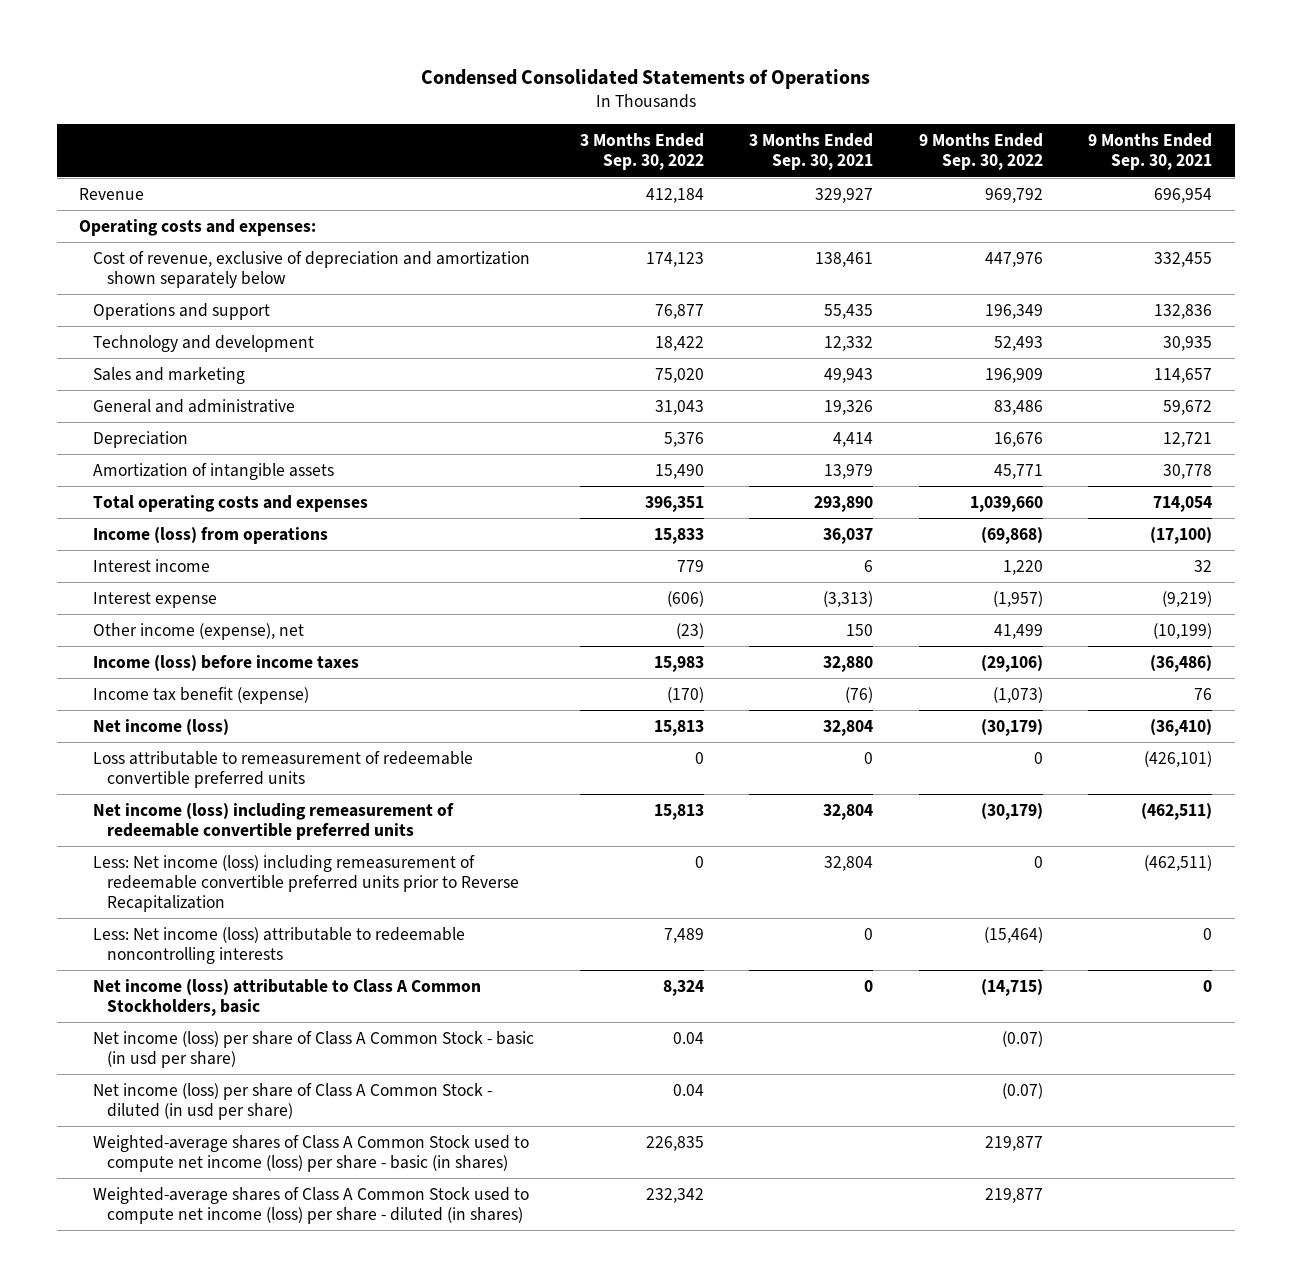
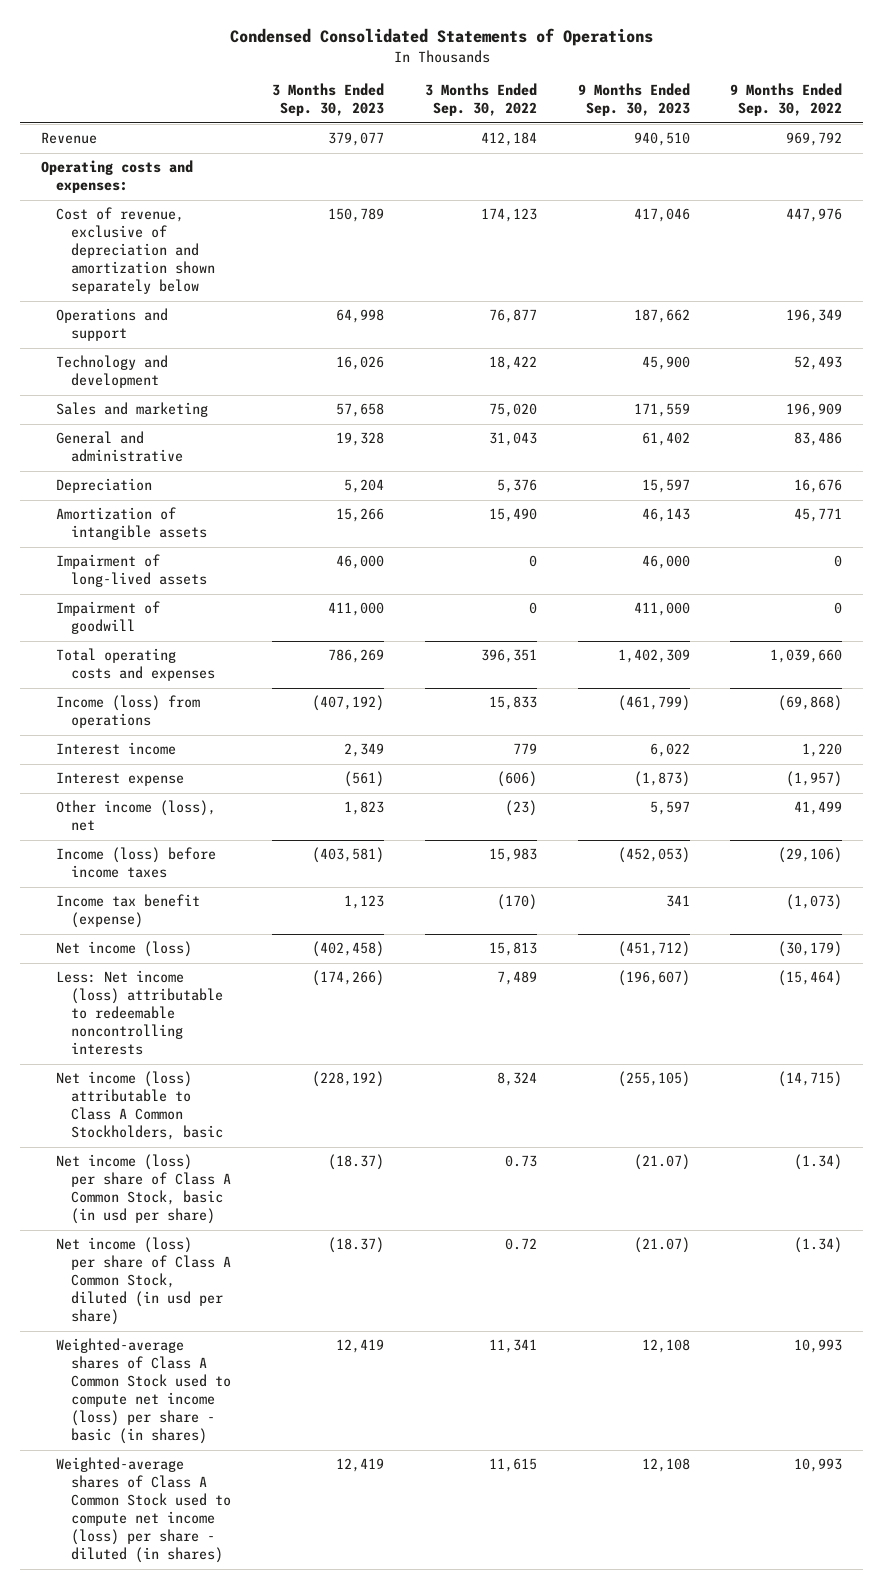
[749,133,874,171] 3 Months Ended Sep. 30, 2021 -> none
[1088,133,1213,171] 9 Months Ended Sep. 30, 2021 -> none
none -> [271,83,384,117] 3 Months Ended Sep. 30, 2023
none -> [577,83,690,117] 9 Months Ended Sep. 30, 2023
none -> [55,554,208,588] Impairment of long-lived assets
none -> [55,601,160,635] Impairment of goodwill
[93,622,305,640] Other income (expense), net -> [55,800,216,832] Other income (loss), net
[93,750,474,788] Loss attributable to remeasurement of redeemable convertible preferred units -> none
[93,802,455,840] Net income (loss) including remeasurement of redeemable convertible preferred units -> none
[93,854,520,912] Less: Net income (loss) including remeasurement of redeemable convertible preferred units prior to Reverse Recapitalization -> none
[93,1030,535,1068] Net income (loss) per share of Class A Common Stock - basic (in usd per share) -> [55,1154,232,1225] Net income (loss) per share of Class A Common Stock, basic (in usd per share)
[672,1031,704,1044] 0.04 -> [504,1155,537,1168] 0.73
[1001,1030,1043,1047] (0.07) -> [794,1154,843,1171] (1.34)
[93,1082,493,1120] Net income (loss) per share of Class A Common Stock - diluted (in usd per share) -> [55,1237,232,1326] Net income (loss) per share of Class A Common Stock, diluted (in usd per share)
[672,1083,704,1096] 0.04 -> [504,1238,537,1251] 0.72
[1001,1082,1043,1099] (0.07) -> [794,1237,843,1254] (1.34)
[645,1135,704,1151] 226,835 -> [488,1339,537,1354] 11,341
[984,1135,1043,1151] 219,877 -> [794,1339,843,1354] 10,993
[645,1187,704,1203] 232,342 -> [488,1458,537,1473] 11,615
[984,1187,1043,1203] 219,877 -> [794,1458,843,1473] 10,993

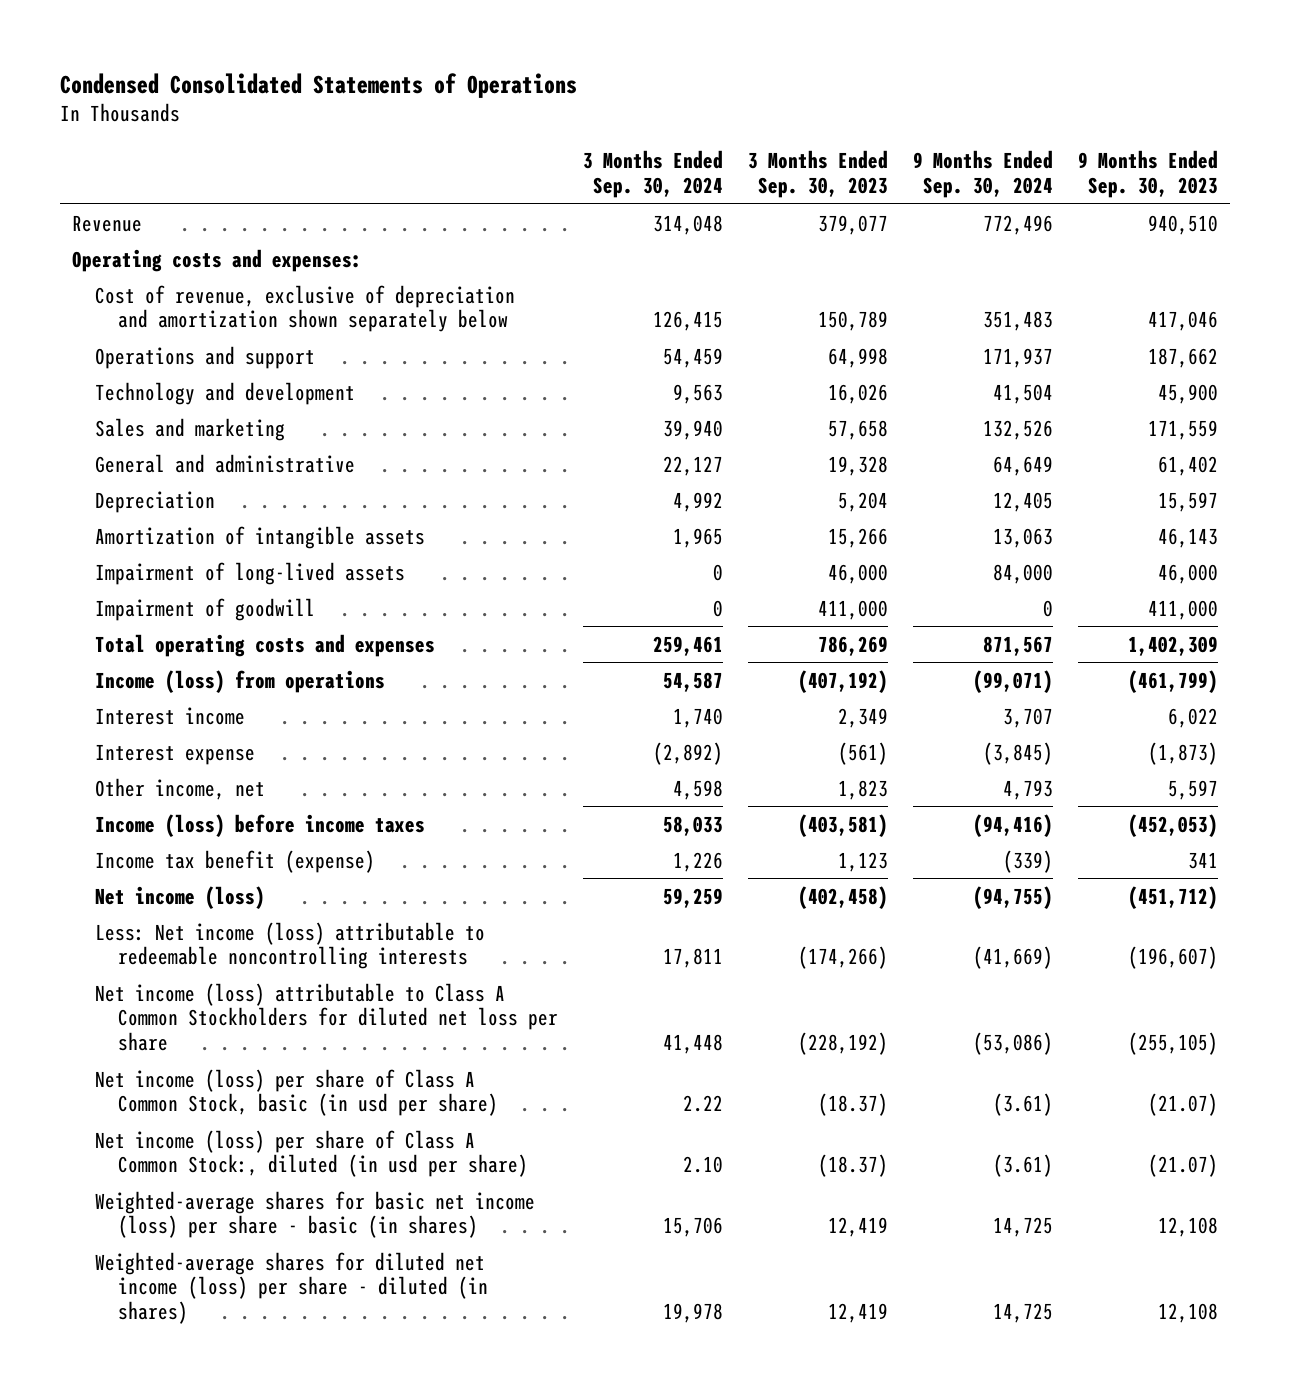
[424,83,537,117] 3 Months Ended Sep. 30, 2022 -> none
[730,83,843,117] 9 Months Ended Sep. 30, 2022 -> none
none -> [582,150,723,199] 3 Months Ended Sep. 30, 2024
none -> [912,150,1053,199] 9 Months Ended Sep. 30, 2024
[55,800,216,832] Other income (loss), net -> [94,777,265,800] Other income, net
[55,1071,224,1141] Net income (loss) attributable to Class A Common Stockholders, basic -> [94,982,558,1052] Net income (loss) attributable to Class A Common Stockholders for diluted net loss per share
[55,1237,232,1326] Net income (loss) per share of Class A Common Stock, diluted (in usd per share) -> [94,1129,528,1178] Net income (loss) per share of Class A Common Stock:, diluted (in usd per share)
[55,1338,232,1445] Weighted-average shares of Class A Common Stock used to compute net income (loss) per share - basic (in shares) -> [94,1190,535,1239] Weighted-average shares for basic net income (loss) per share - basic (in shares)
[55,1457,232,1564] Weighted-average shares of Class A Common Stock used to compute net income (loss) per share - diluted (in shares) -> [94,1251,488,1325] Weighted-average shares for diluted net income (loss) per share - diluted (in shares)

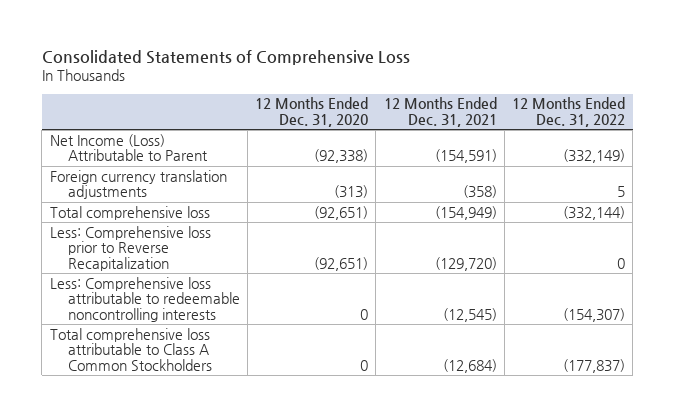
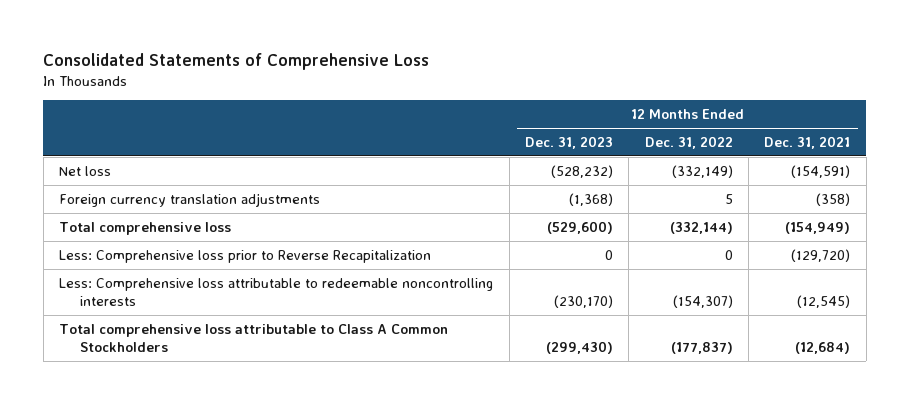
[255,97,369,128] 12 Months Ended Dec. 31, 2020 -> none
none -> [524,135,613,149] Dec. 31, 2023
[49,133,208,162] Net Income (Loss) Attributable to Parent -> [59,165,112,176] Net loss

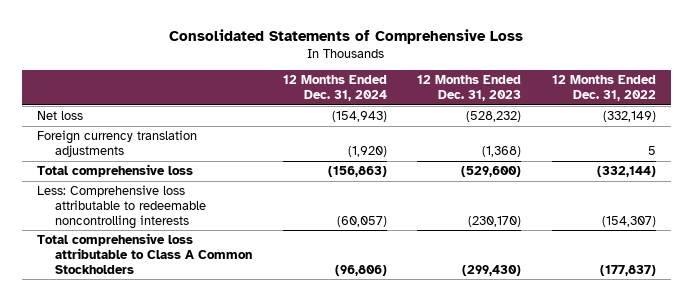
[764,135,851,149] Dec. 31, 2021 -> none
none -> [282,75,387,102] 12 Months Ended Dec. 31, 2024
[59,249,432,263] Less: Comprehensive loss prior to Reverse Recapitalization -> none

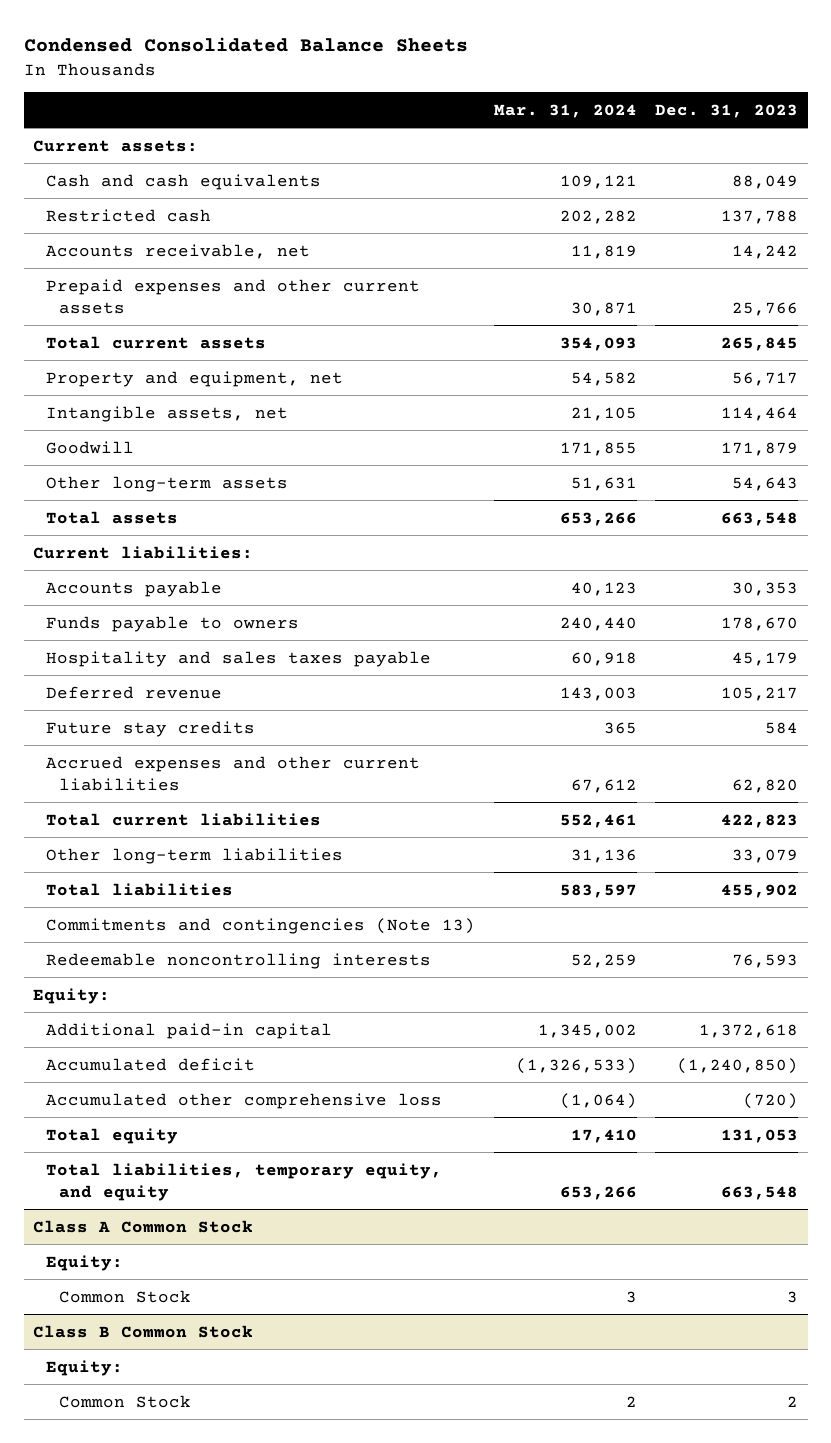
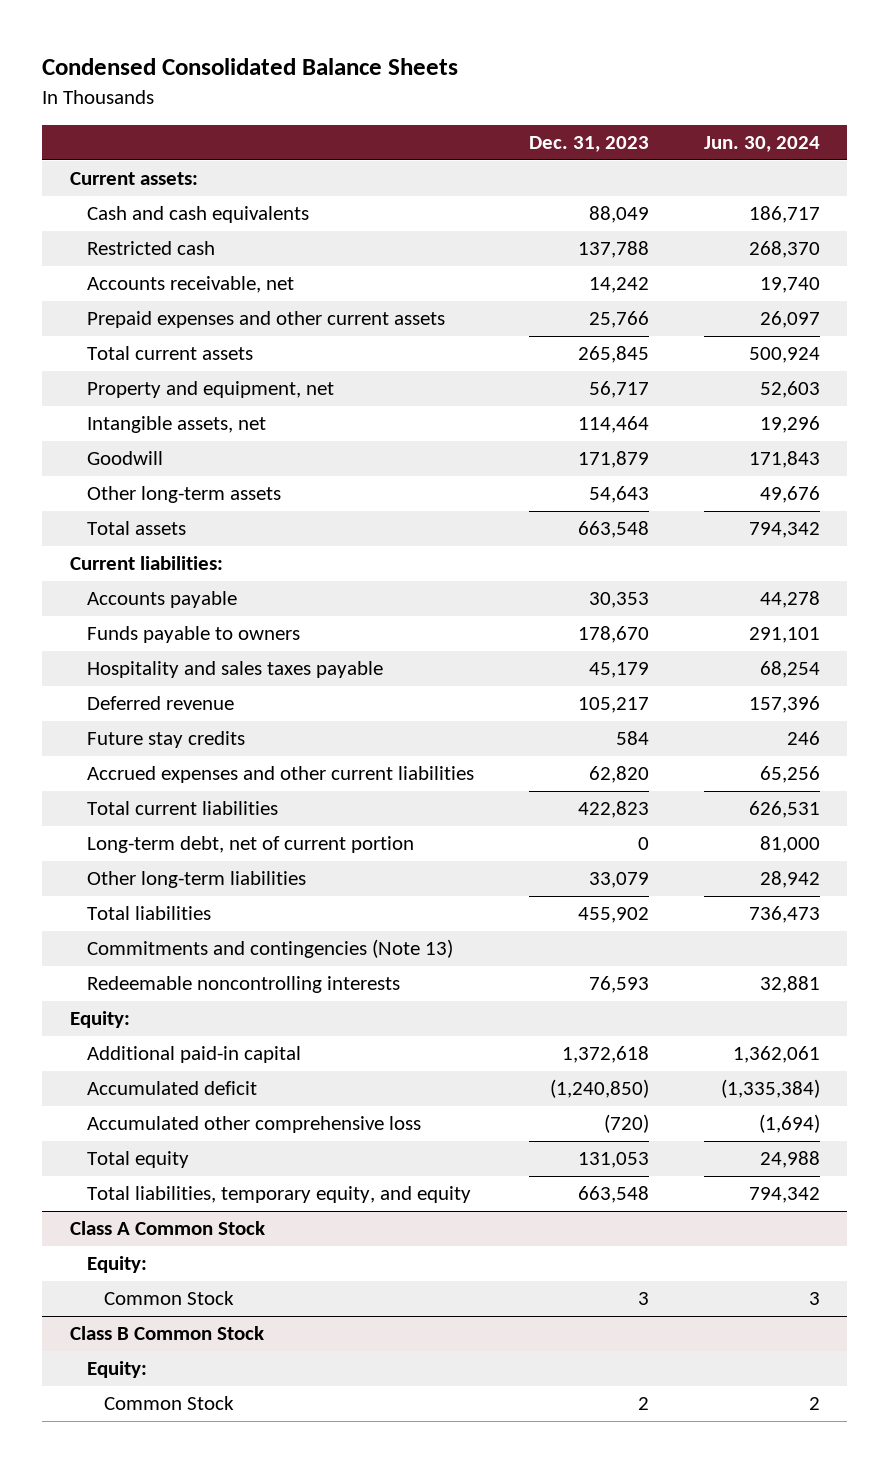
[493,103,637,118] Mar. 31, 2024 -> none
none -> [703,136,820,153] Jun. 30, 2024
none -> [86,836,414,854] Long-term debt, net of current portion

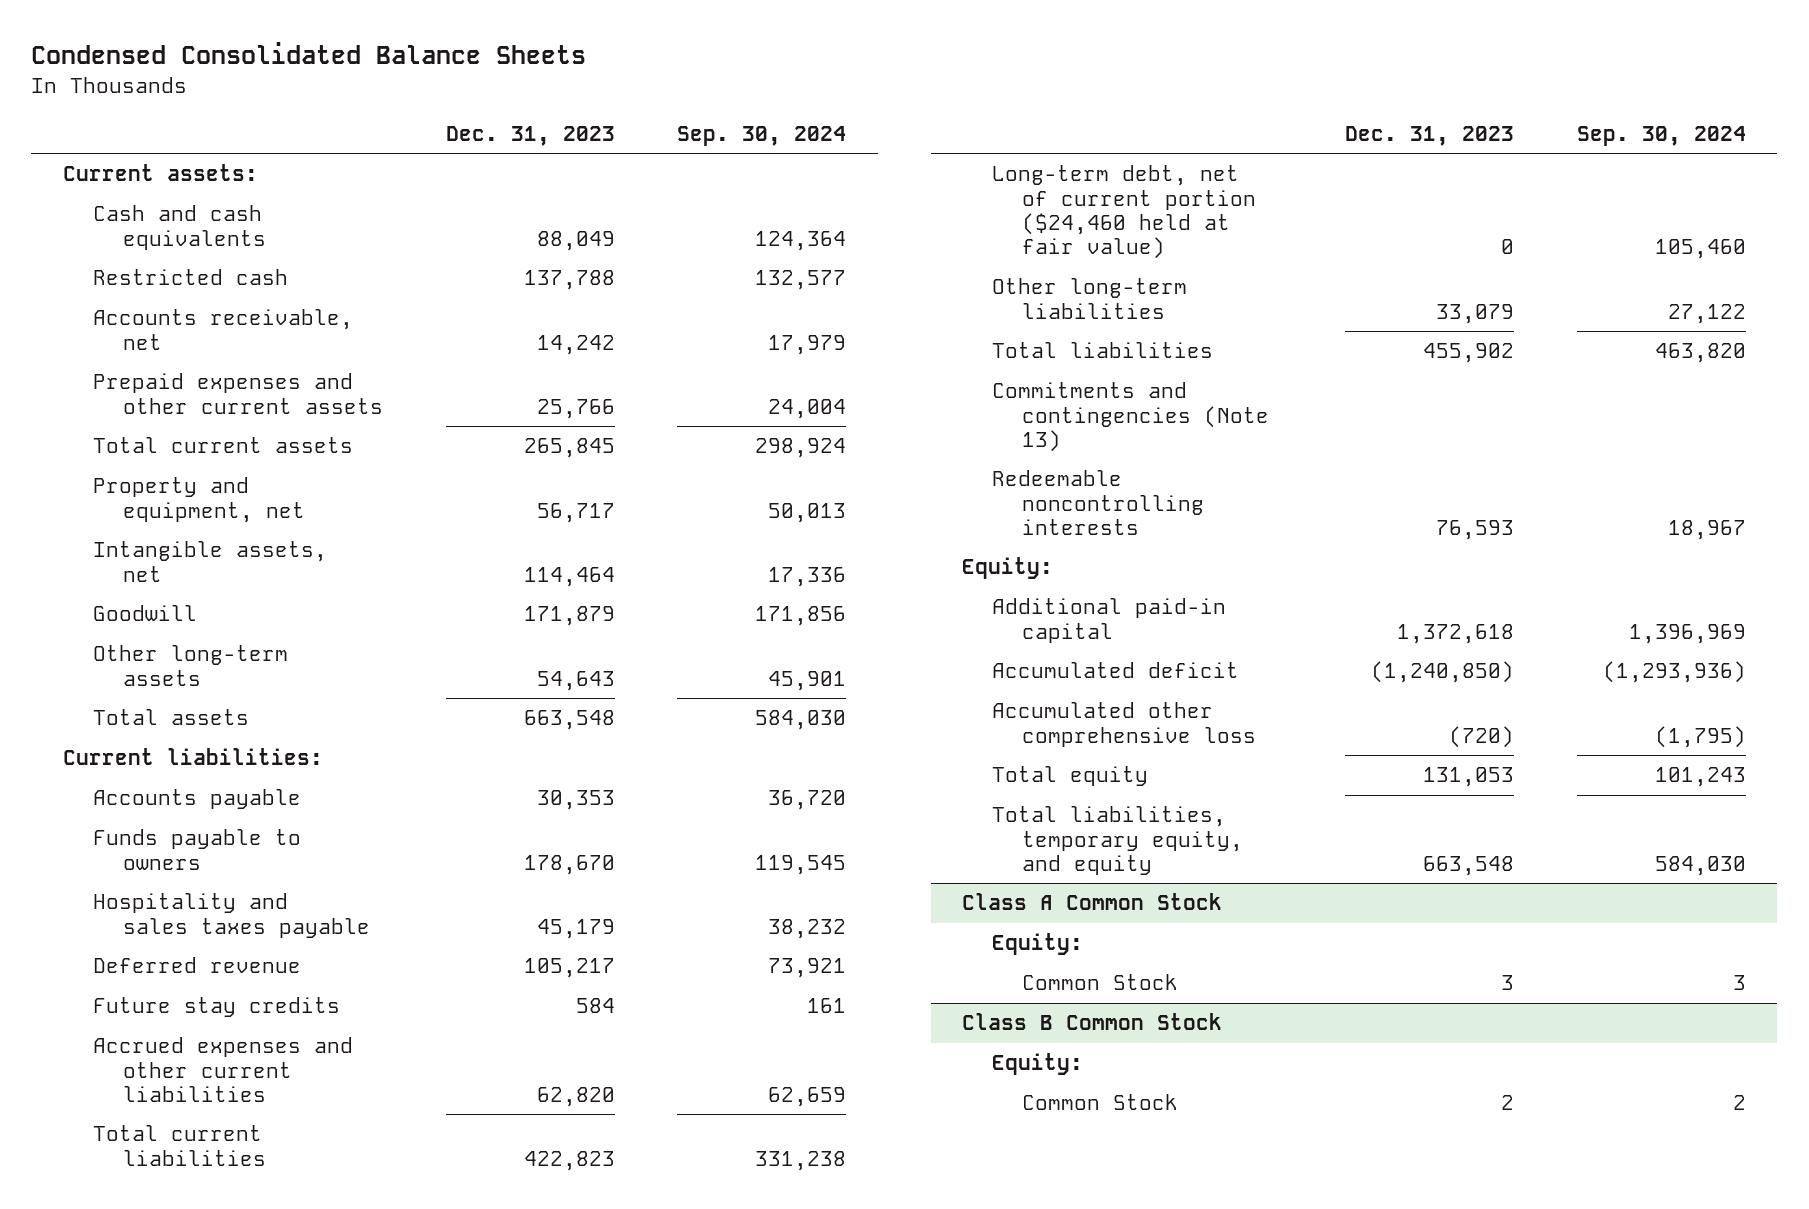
[703,136,820,153] Jun. 30, 2024 -> none
none -> [677,126,847,147] Sep. 30, 2024
[86,836,414,854] Long-term debt, net of current portion -> [992,165,1257,260] Long-term debt, net of current portion ($24,460 held at fair value)

